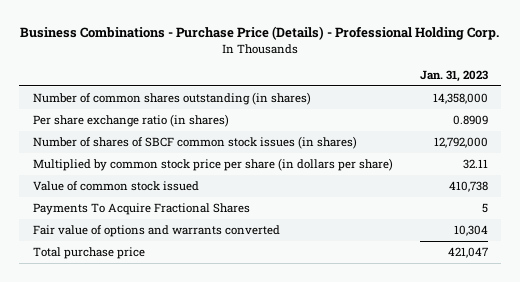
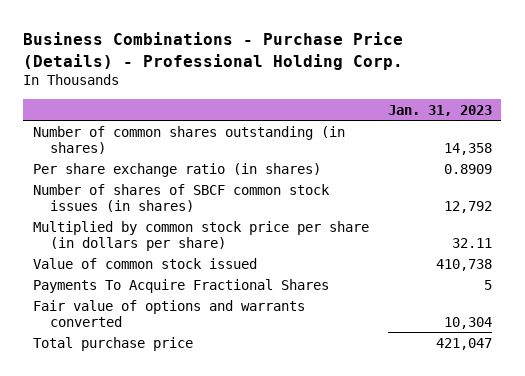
[432,93,488,105] 14,358,000 -> [443,142,492,155] 14,358
[433,137,488,149] 12,792,000 -> [443,200,492,213] 12,792

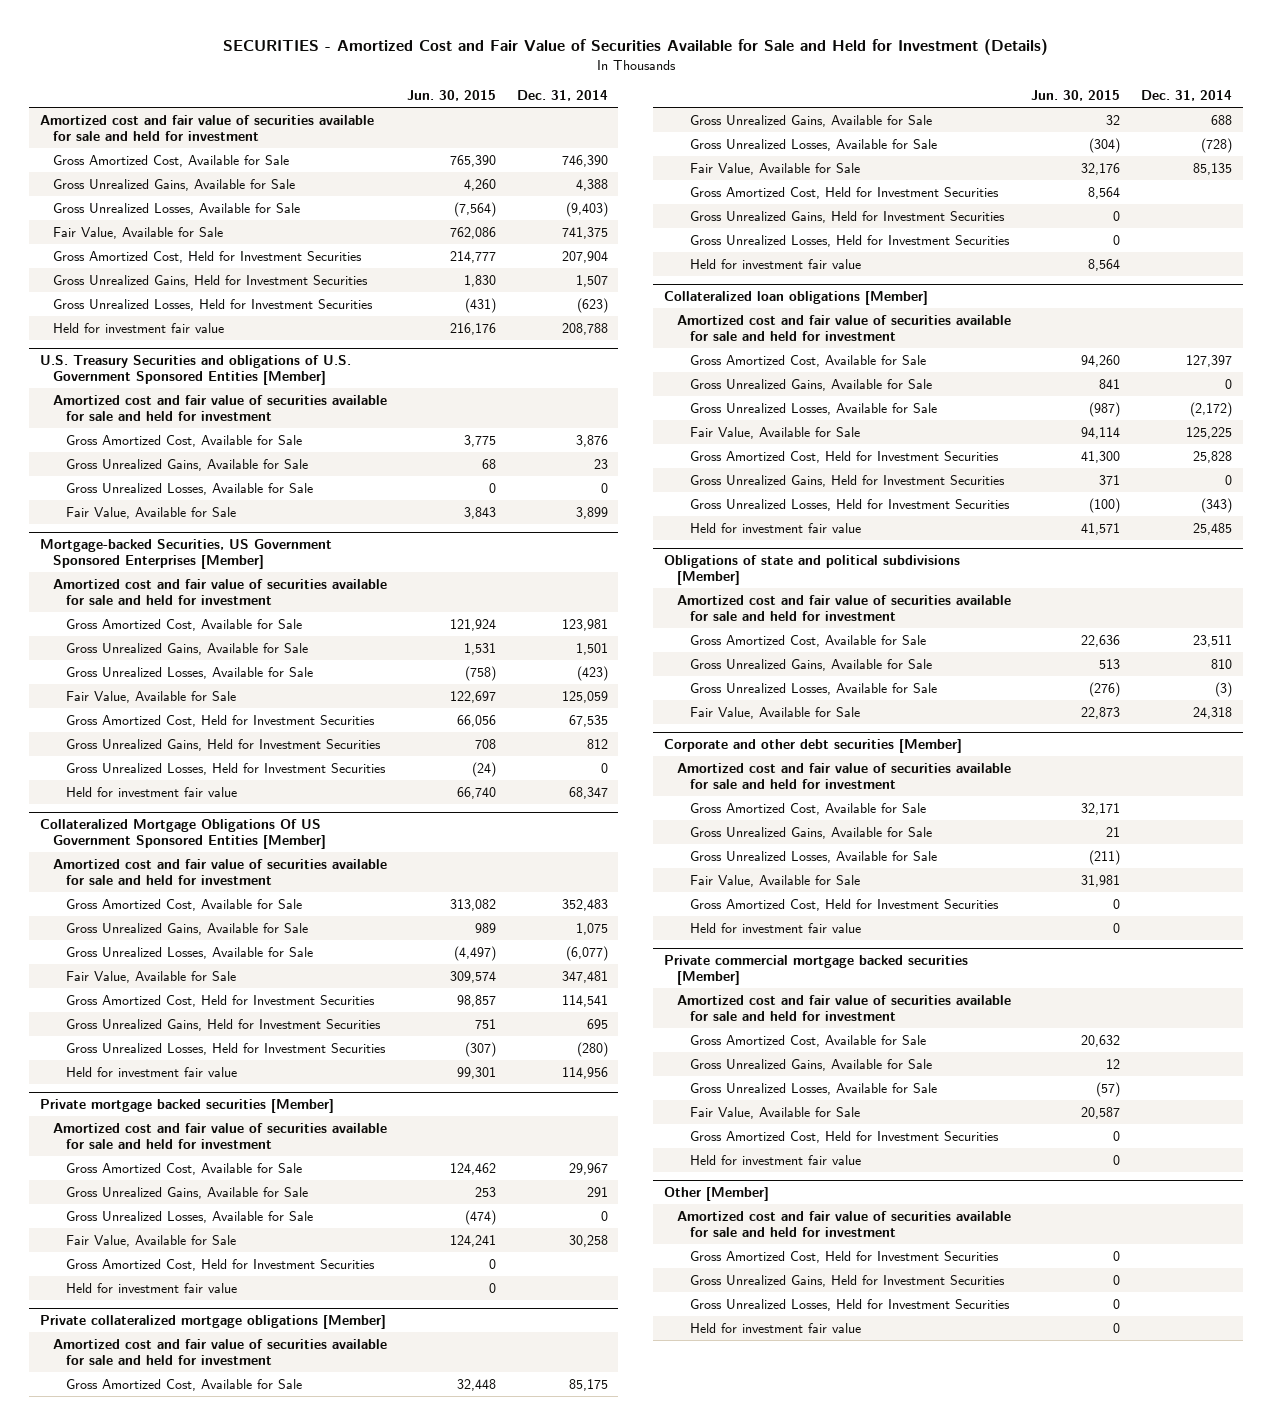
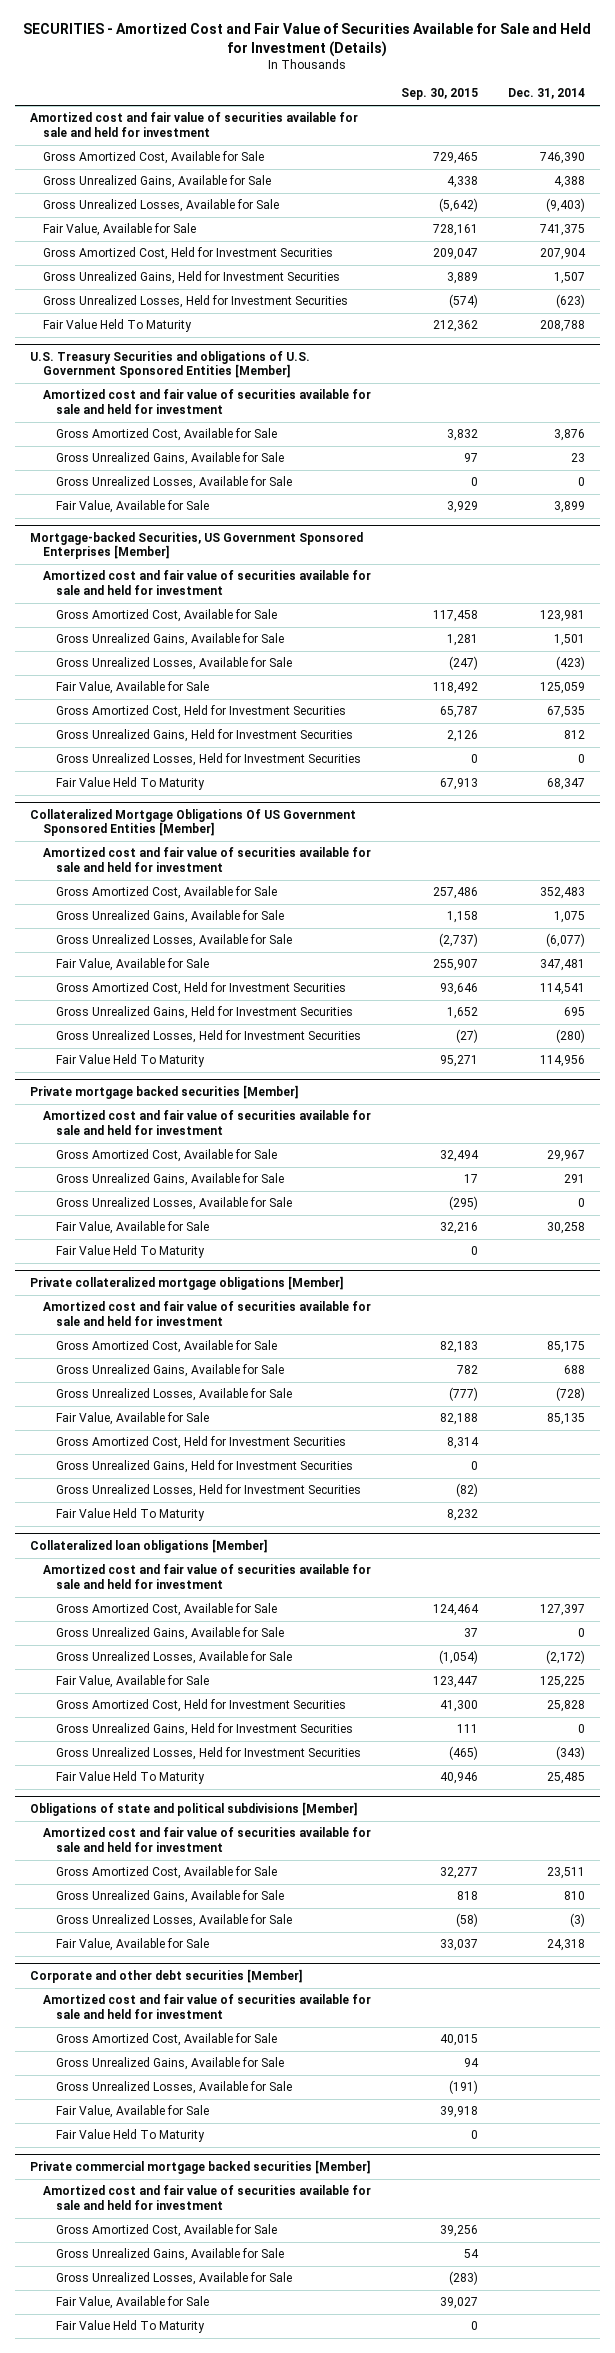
[407,90,497,102] Jun. 30, 2015 -> none
none -> [401,88,479,101] Sep. 30, 2015
[52,322,224,333] Held for investment fair value -> [43,319,193,333] Fair Value Held To Maturity
[65,786,237,797] Held for investment fair value -> [56,777,206,791] Fair Value Held To Maturity
[65,1066,237,1077] Held for investment fair value -> [56,1054,206,1068] Fair Value Held To Maturity
[65,1258,375,1271] Gross Amortized Cost, Held for Investment Securities -> none
[65,1282,237,1293] Held for investment fair value -> [56,1245,206,1259] Fair Value Held To Maturity
[690,258,862,269] Held for investment fair value -> [56,1508,206,1522] Fair Value Held To Maturity
[690,522,862,533] Held for investment fair value -> [56,1771,206,1785] Fair Value Held To Maturity
[690,898,1000,911] Gross Amortized Cost, Held for Investment Securities -> none
[690,922,862,933] Held for investment fair value -> [56,2129,206,2143] Fair Value Held To Maturity
[690,1130,1000,1143] Gross Amortized Cost, Held for Investment Securities -> none
[663,1186,769,1201] Other [Member] -> none
[676,1210,1011,1237] Amortized cost and fair value of securities available for sale and held for investment -> none
[690,1250,1000,1263] Gross Amortized Cost, Held for Investment Securities -> none
[690,1274,1006,1287] Gross Unrealized Gains, Held for Investment Securities -> none
[690,1298,1011,1311] Gross Unrealized Losses, Held for Investment Securities -> none
[690,1322,862,1333] Held for investment fair value -> none
[690,1154,862,1165] Held for investment fair value -> [56,2320,206,2334] Fair Value Held To Maturity

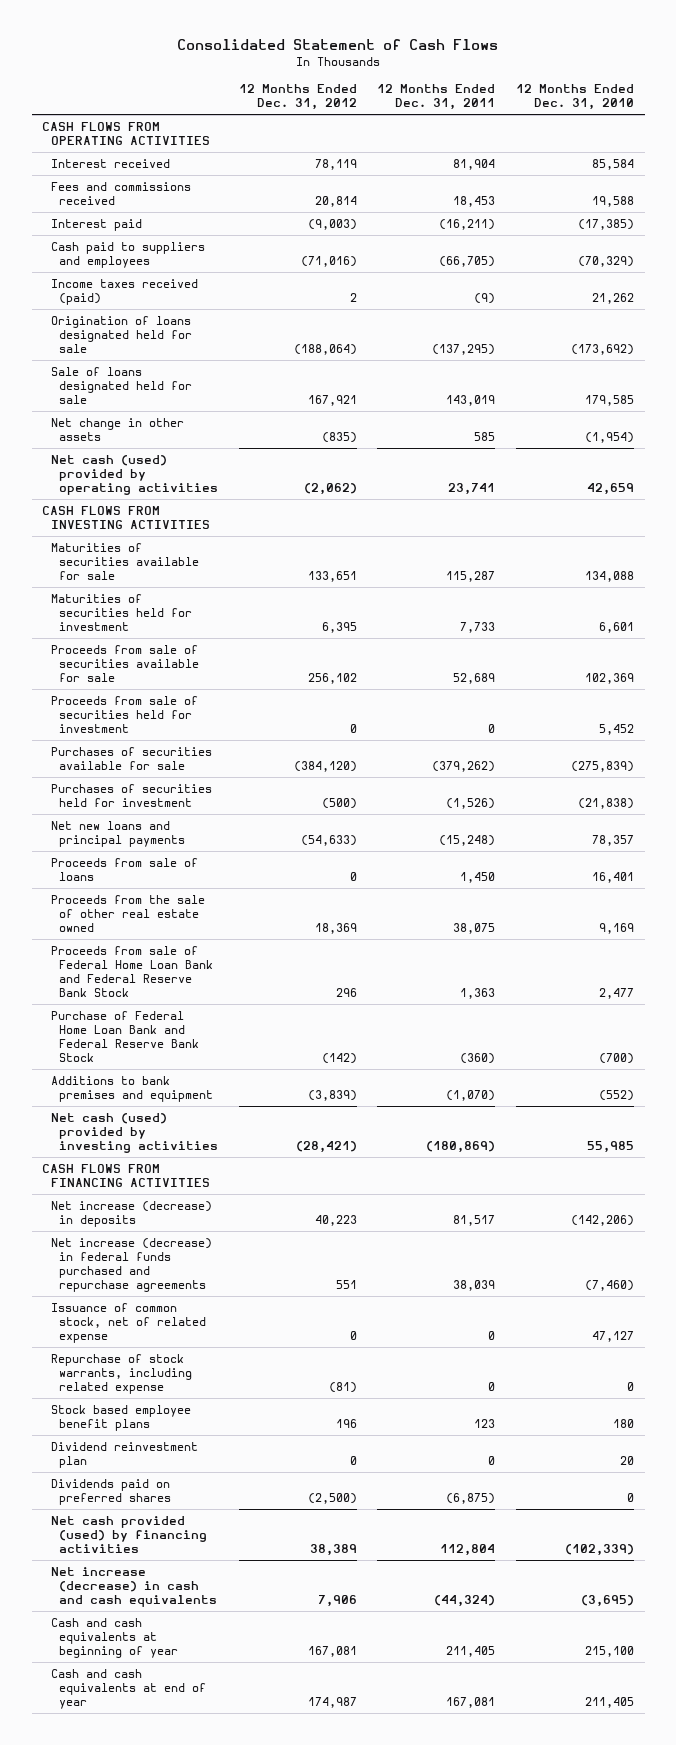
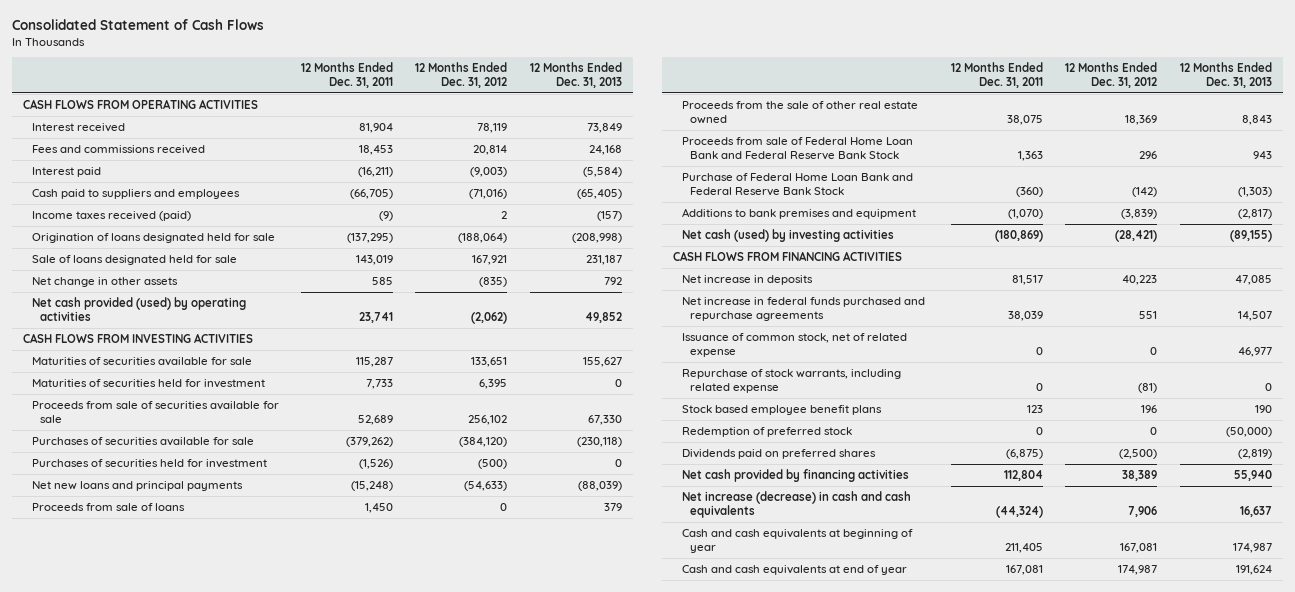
[516,84,635,111] 12 Months Ended Dec. 31, 2010 -> none
none -> [529,62,622,88] 12 Months Ended Dec. 31, 2013
[50,454,218,496] Net cash (used) provided by operating activities -> [31,297,246,321] Net cash provided (used) by operating activities
[50,695,198,734] Proceeds from sale of securities held for investment -> none
[50,1112,218,1154] Net cash (used) provided by investing activities -> [681,229,894,243] Net cash (used) by investing activities
[50,1200,212,1228] Net increase (decrease) in deposits -> [681,275,813,286] Net increase in deposits
[50,1237,212,1293] Net increase (decrease) in federal funds purchased and repurchase agreements -> [681,297,925,321] Net increase in federal funds purchased and repurchase agreements
[50,1441,198,1469] Dividend reinvestment plan -> none
none -> [681,427,852,438] Redemption of preferred stock
[50,1515,207,1554] Net cash provided (used) by financing activities -> [681,469,909,483] Net cash provided by financing activities

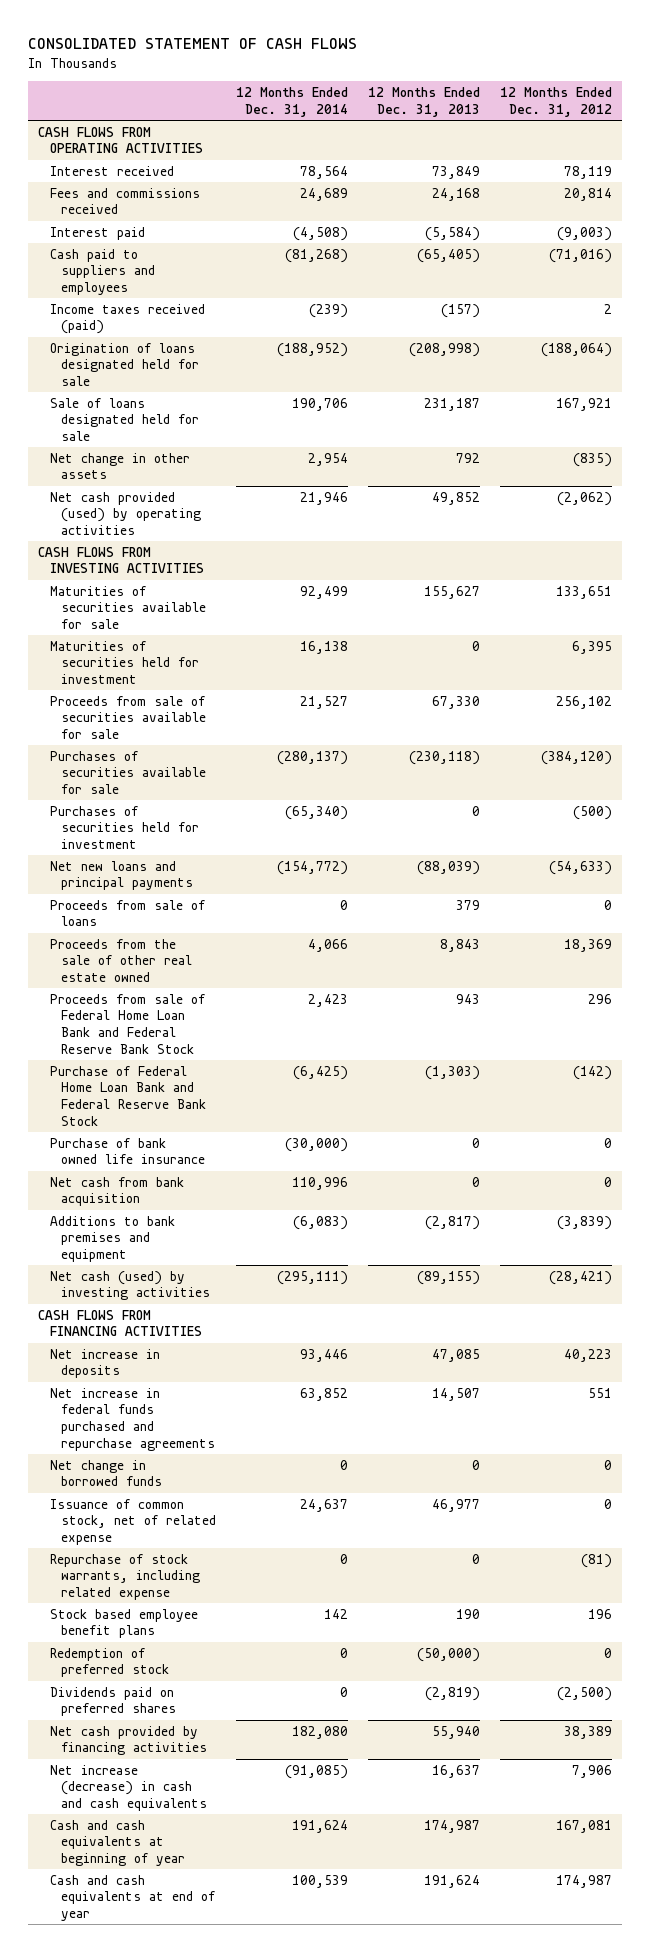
[11,18,264,30] Consolidated Statement of Cash Flows -> [28,38,358,50] CONSOLIDATED STATEMENT OF CASH FLOWS
[301,62,394,88] 12 Months Ended Dec. 31, 2011 -> none
none -> [236,87,349,117] 12 Months Ended Dec. 31, 2014
none -> [49,1137,206,1165] Purchase of bank owned life insurance
none -> [49,1176,184,1207] Net cash from bank acquisition
none -> [49,1459,163,1487] Net change in borrowed funds

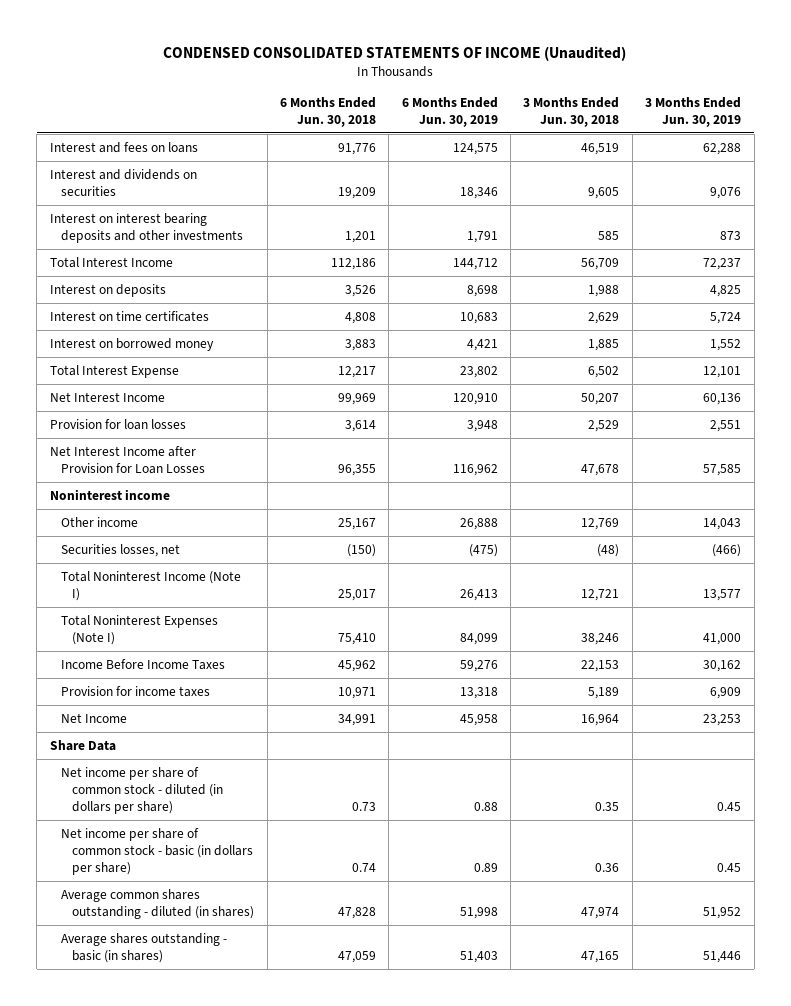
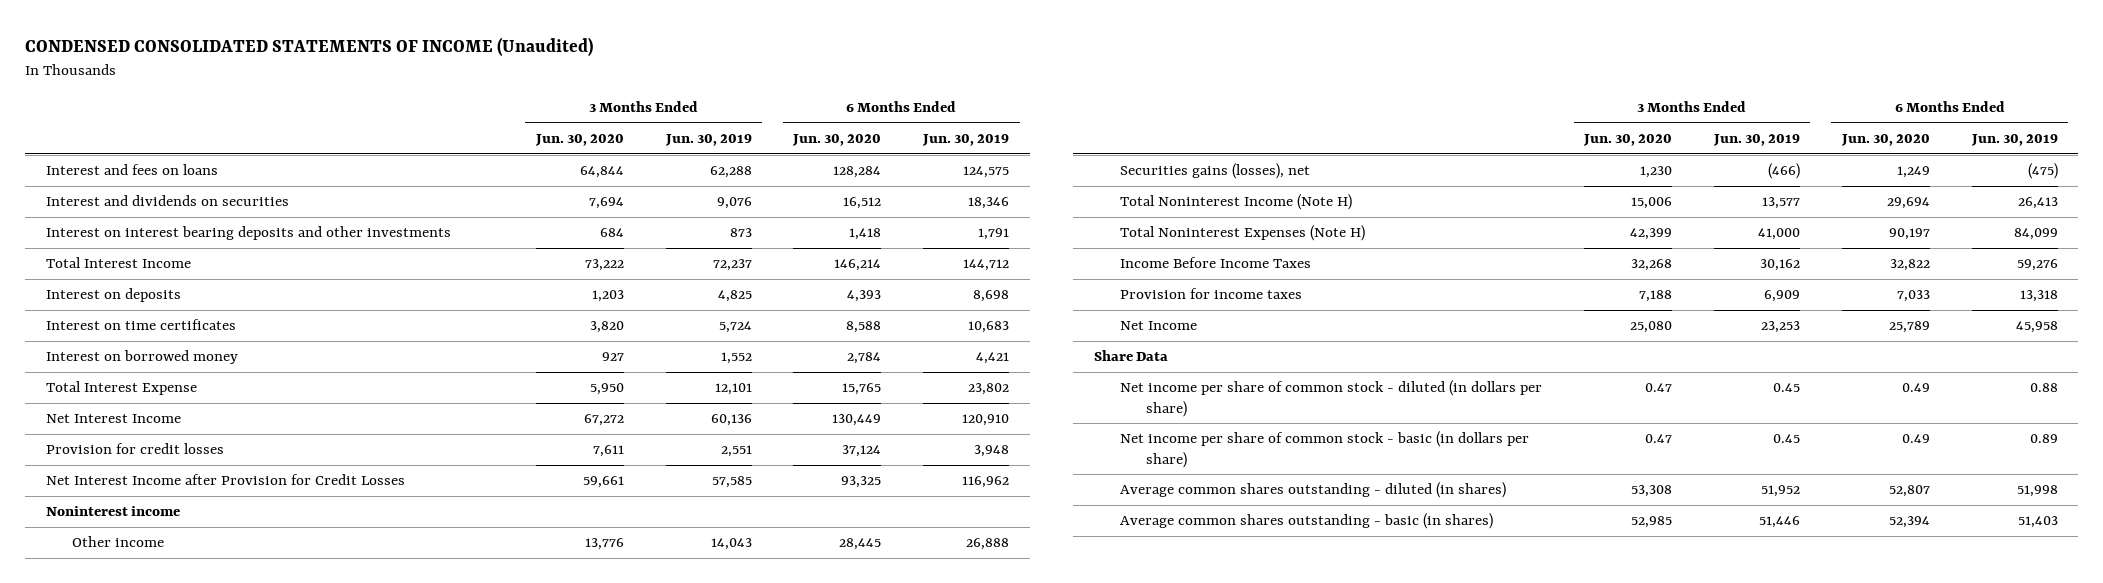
[279,96,376,127] 6 Months Ended Jun. 30, 2018 -> none
[523,96,620,127] 3 Months Ended Jun. 30, 2018 -> none
none -> [534,134,624,147] Jun. 30, 2020
none -> [792,134,882,147] Jun. 30, 2020
[49,419,186,431] Provision for loan losses -> [45,443,224,455] Provision for credit losses
[49,446,205,474] Net Interest Income after Provision for Loan Losses -> [45,474,405,486] Net Interest Income after Provision for Credit Losses
[60,544,180,558] Securities losses, net -> [1120,163,1311,180] Securities gains (losses), net
[60,571,241,601] Total Noninterest Income (Note I) -> [1120,194,1353,211] Total Noninterest Income (Note H)
[60,615,218,645] Total Noninterest Expenses (Note I) -> [1120,225,1366,242] Total Noninterest Expenses (Note H)
[60,933,227,963] Average shares outstanding - basic (in shares) -> [1120,513,1494,530] Average common shares outstanding - basic (in shares)

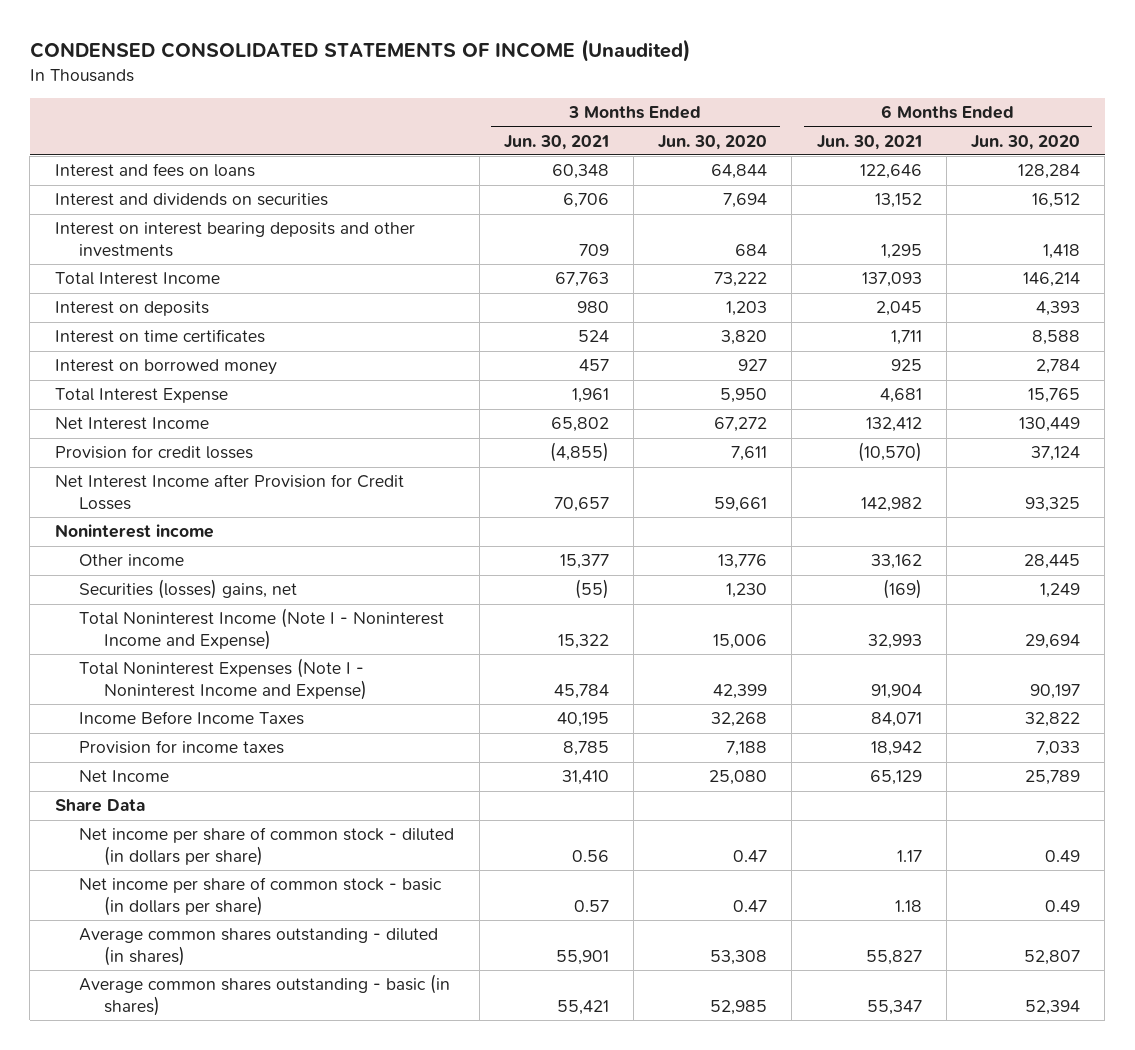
[664,134,752,147] Jun. 30, 2019 -> none
[922,134,1010,147] Jun. 30, 2019 -> none
none -> [503,134,609,150] Jun. 30, 2021
none -> [816,134,922,150] Jun. 30, 2021
[1120,163,1311,180] Securities gains (losses), net -> [79,579,298,600] Securities (losses) gains, net
[1120,194,1353,211] Total Noninterest Income (Note H) -> [79,608,445,651] Total Noninterest Income (Note I - Noninterest Income and Expense)
[1120,225,1366,242] Total Noninterest Expenses (Note H) -> [79,658,368,701] Total Noninterest Expenses (Note I - Noninterest Income and Expense)

